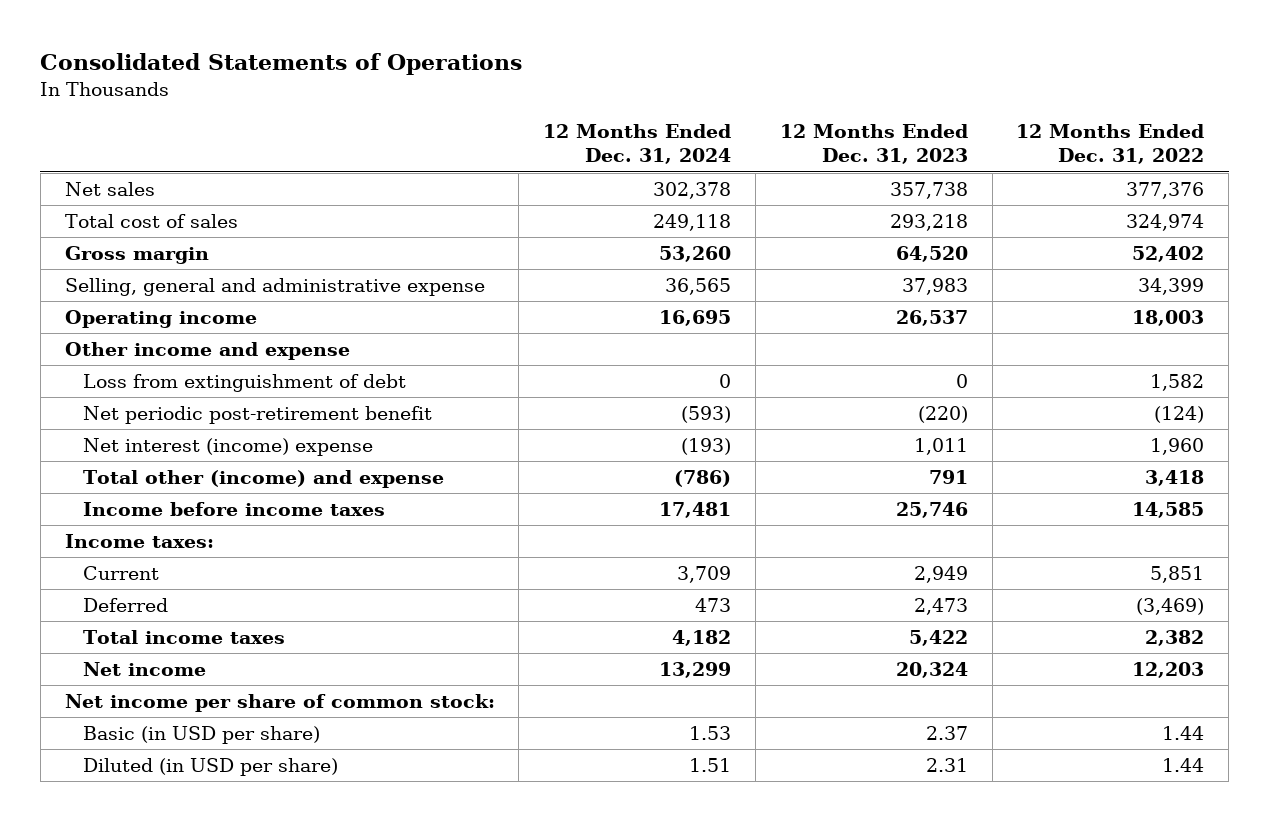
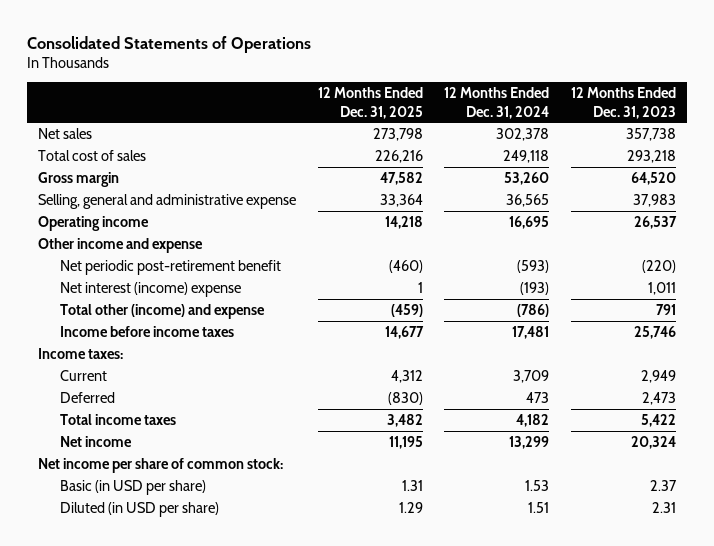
[1016,124,1205,165] 12 Months Ended Dec. 31, 2022 -> none
none -> [317,87,423,119] 12 Months Ended Dec. 31, 2025
[82,374,406,393] Loss from extinguishment of debt -> none

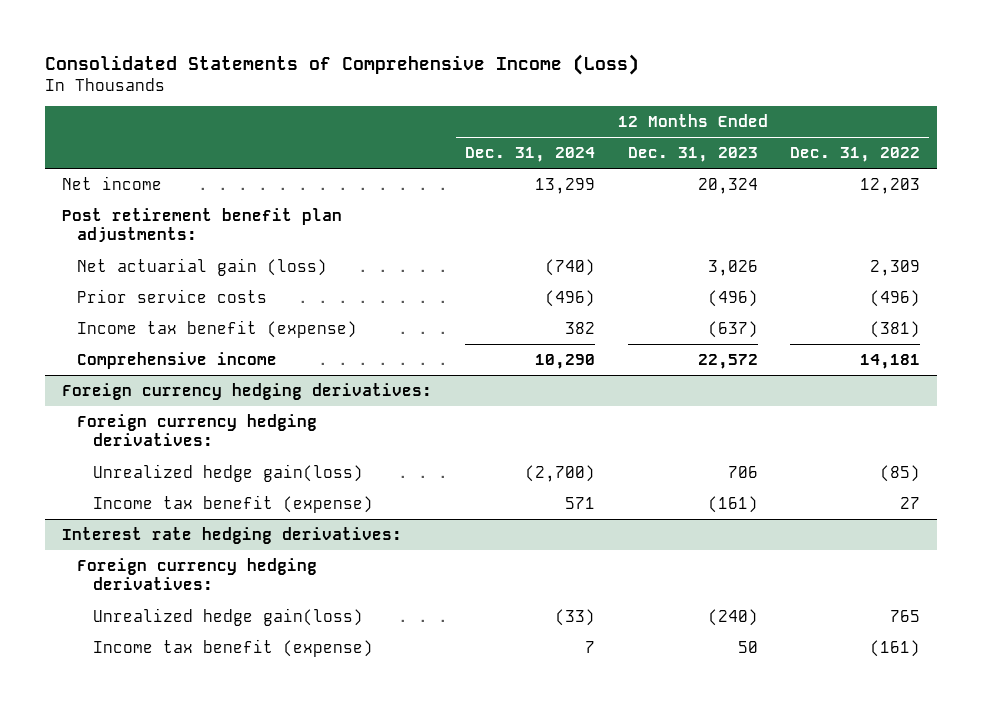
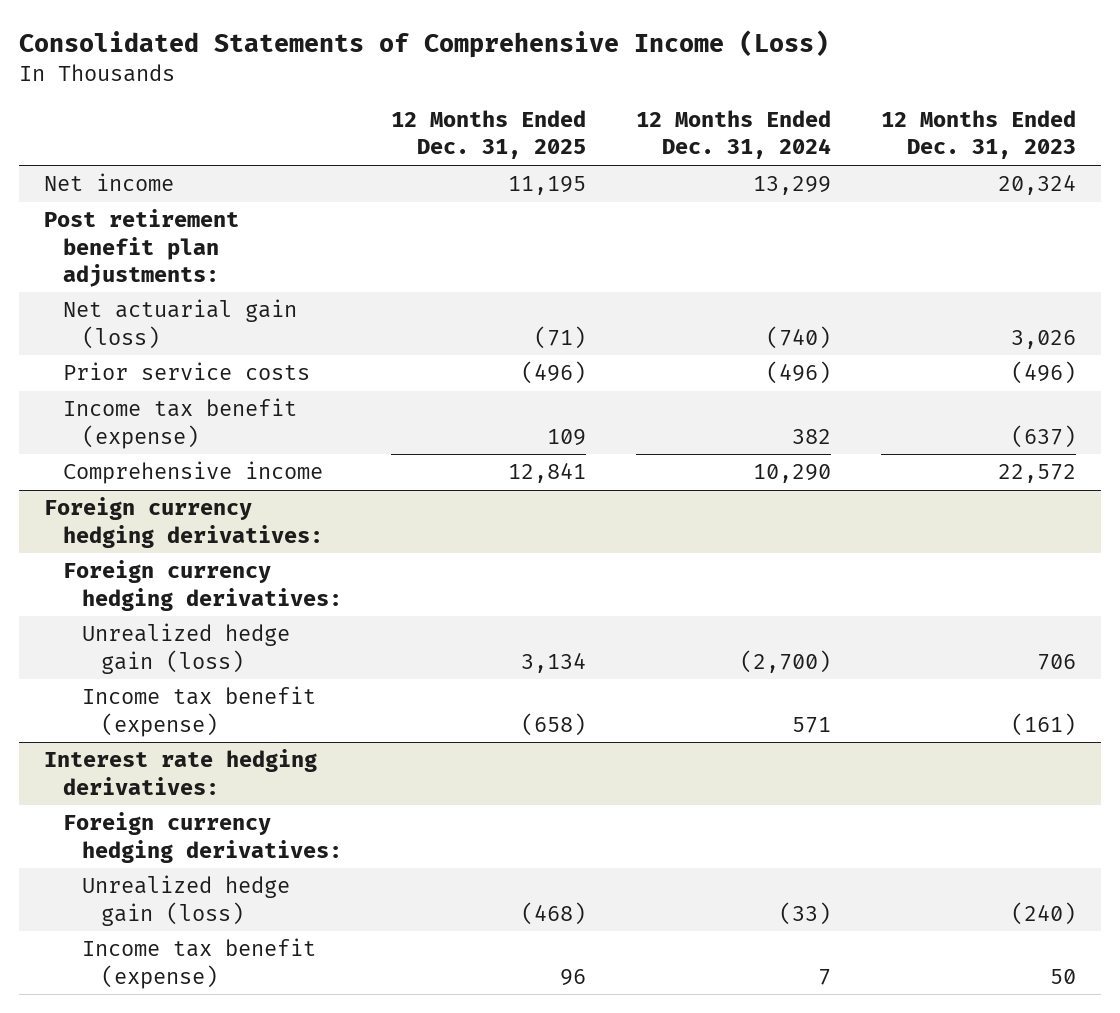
[790,147,921,163] Dec. 31, 2022 -> none
none -> [391,110,587,160] 12 Months Ended Dec. 31, 2025
[92,464,363,483] Unrealized hedge gain(loss) -> [81,623,290,674] Unrealized hedge gain (loss)
[92,608,363,627] Unrealized hedge gain(loss) -> [81,875,290,926] Unrealized hedge gain (loss)

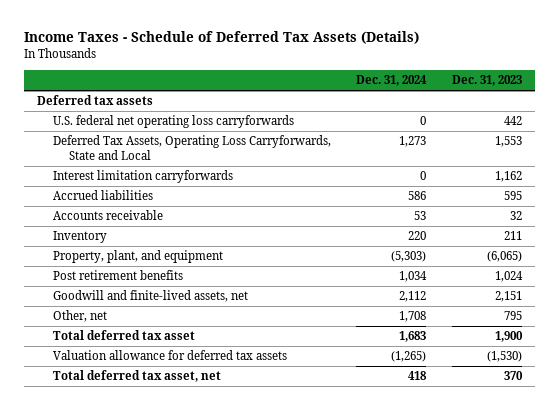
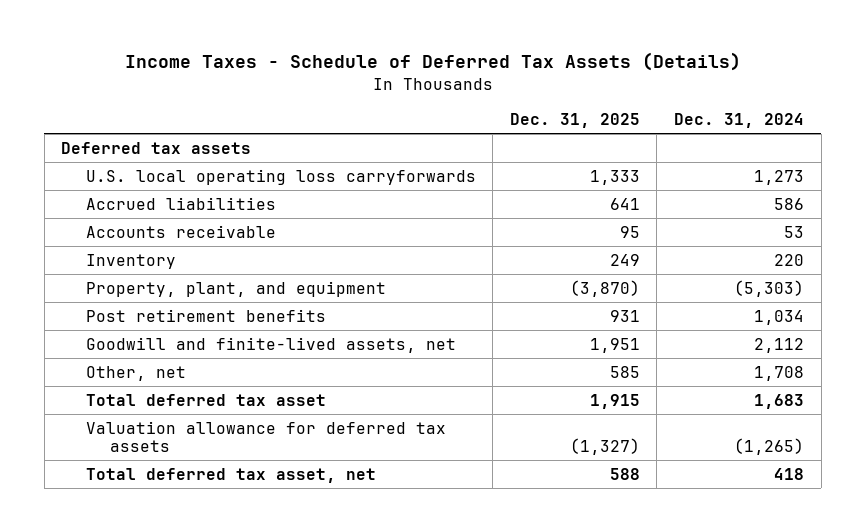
[451,75,522,87] Dec. 31, 2023 -> none
none -> [509,112,640,128] Dec. 31, 2025
[52,115,294,129] U.S. federal net operating loss carryforwards -> none
[52,170,233,184] Interest limitation carryforwards -> none
[52,135,331,160] Deferred Tax Assets, Operating Loss Carryforwards, State and Local -> [85,168,476,185] U.S. local operating loss carryforwards

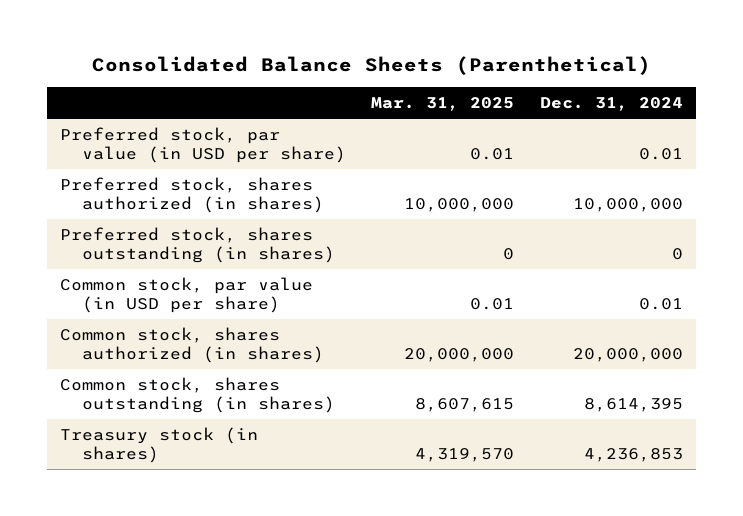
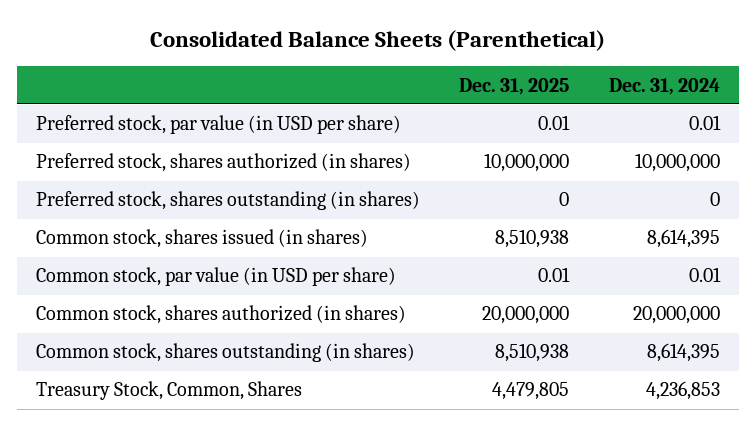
[371,97,515,112] Mar. 31, 2025 -> none
none -> [459,77,570,95] Dec. 31, 2025
none -> [36,229,369,249] Common stock, shares issued (in shares)
[60,427,259,464] Treasury stock (in shares) -> [36,381,303,401] Treasury Stock, Common, Shares

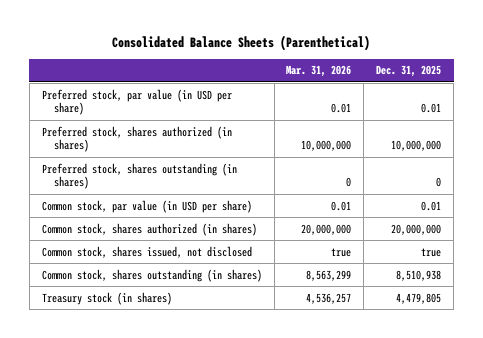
[608,77,720,95] Dec. 31, 2024 -> none
none -> [286,65,352,78] Mar. 31, 2026
[36,229,369,249] Common stock, shares issued (in shares) -> none
none -> [41,245,252,258] Common stock, shares issued, not disclosed
[36,381,303,401] Treasury Stock, Common, Shares -> [41,291,172,305] Treasury stock (in shares)

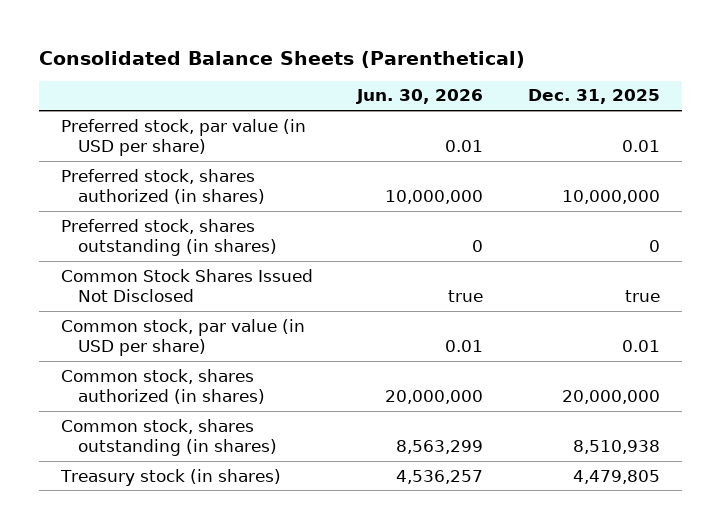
[286,65,352,78] Mar. 31, 2026 -> none
none -> [356,89,484,105] Jun. 30, 2026
none -> [61,268,314,303] Common Stock Shares Issued Not Disclosed
[41,245,252,258] Common stock, shares issued, not disclosed -> none

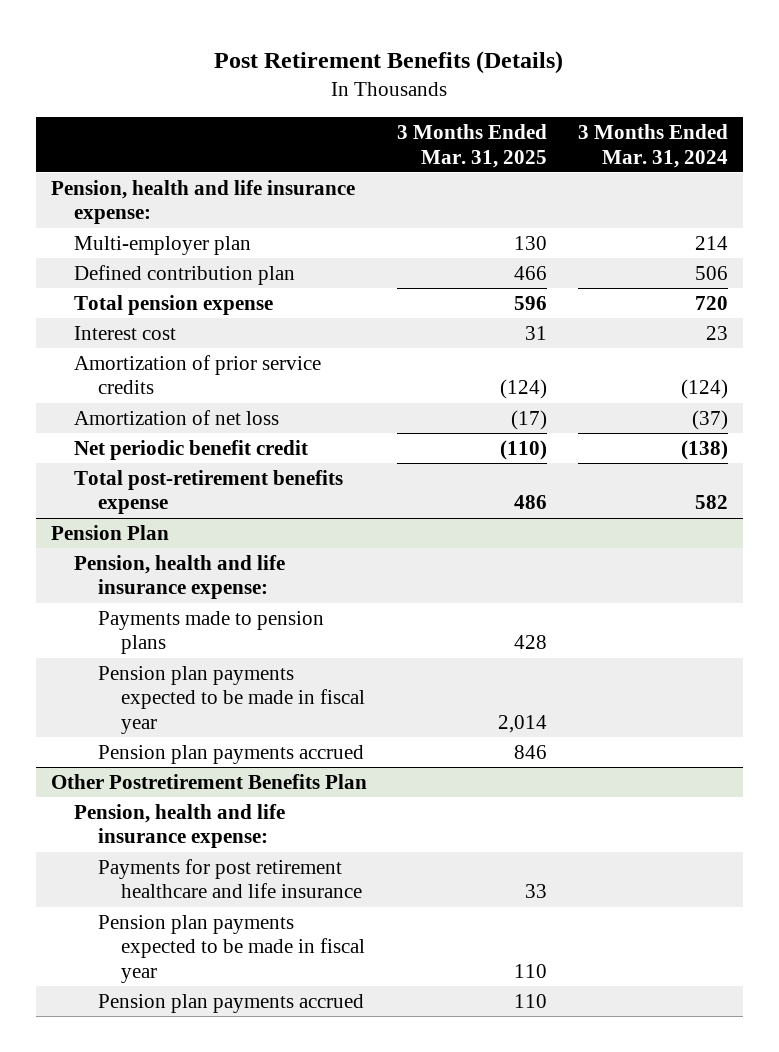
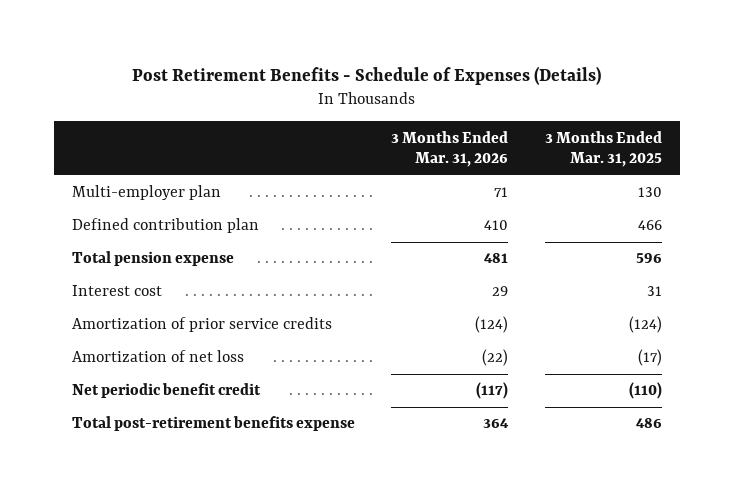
[214,51,564,75] Post Retirement Benefits (Details) -> [131,65,601,85] Post Retirement Benefits - Schedule of Expenses (Details)
[577,124,728,168] 3 Months Ended Mar. 31, 2024 -> none
none -> [391,130,509,168] 3 Months Ended Mar. 31, 2026
[51,179,356,225] Pension, health and life insurance expense: -> none
[51,524,170,540] Pension Plan -> none
[74,554,286,600] Pension, health and life insurance expense: -> none
[97,610,324,655] Payments made to pension plans -> none
[97,665,366,734] Pension plan payments expected to be made in fiscal year -> none
[97,744,364,764] Pension plan payments accrued -> none
[51,773,368,789] Other Postretirement Benefits Plan -> none
[74,803,286,849] Pension, health and life insurance expense: -> none
[97,858,363,899] Payments for post retirement healthcare and life insurance -> none
[97,914,366,983] Pension plan payments expected to be made in fiscal year -> none
[97,993,364,1013] Pension plan payments accrued -> none

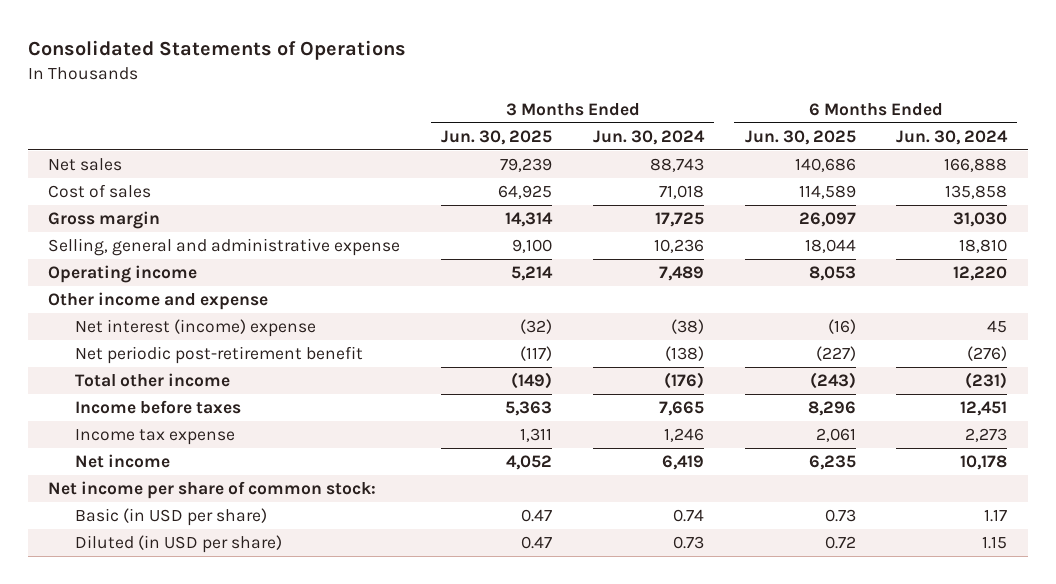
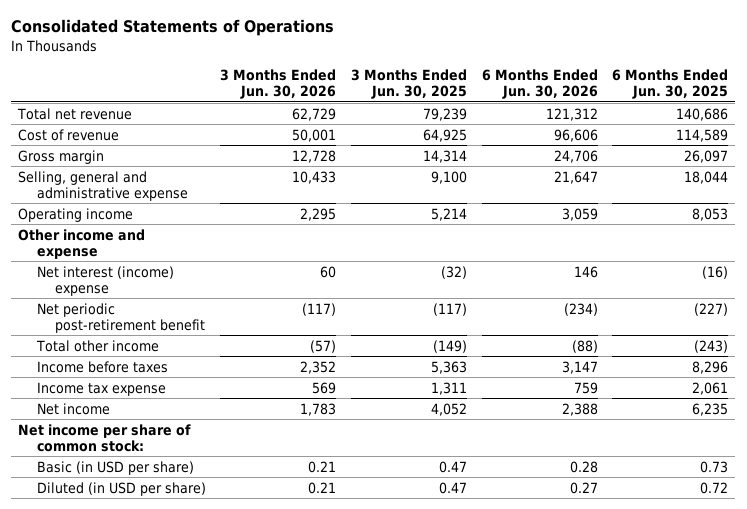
[592,129,705,145] Jun. 30, 2024 -> none
[896,129,1009,145] Jun. 30, 2024 -> none
none -> [220,68,337,100] 3 Months Ended Jun. 30, 2026
none -> [481,68,598,100] 6 Months Ended Jun. 30, 2026
[48,157,123,171] Net sales -> [17,107,133,120] Total net revenue
[48,183,152,198] Cost of sales -> [18,128,120,141] Cost of revenue

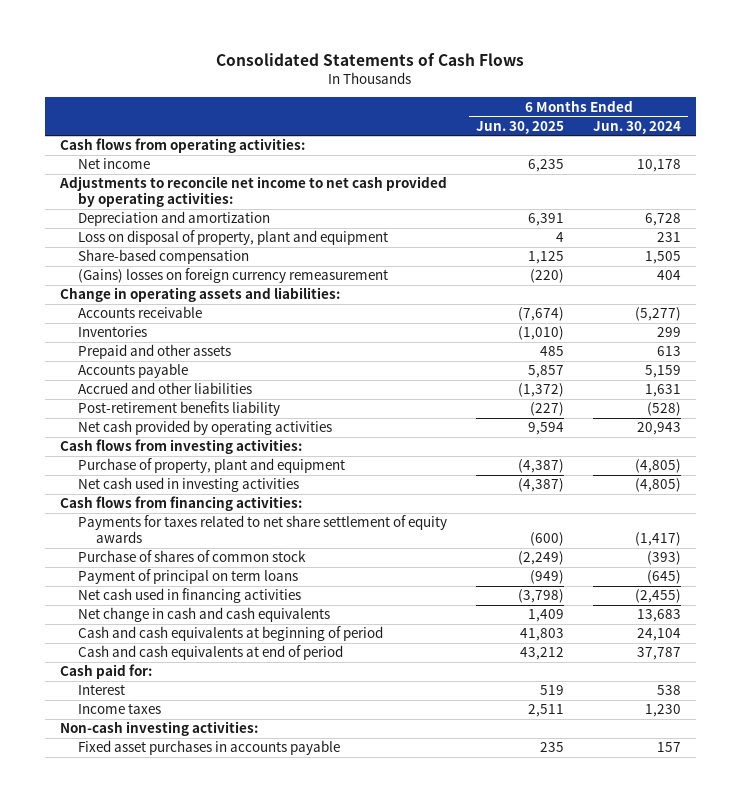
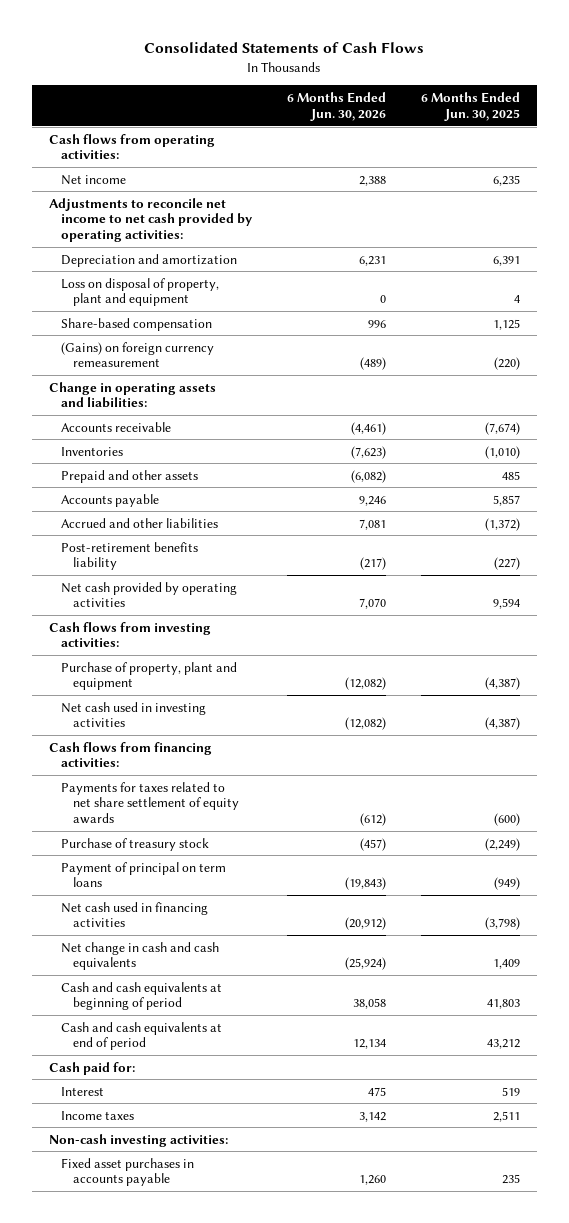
[593,120,682,134] Jun. 30, 2024 -> none
none -> [286,91,386,121] 6 Months Ended Jun. 30, 2026
[77,268,388,284] (Gains) losses on foreign currency remeasurement -> [61,341,215,368] (Gains) on foreign currency remeasurement
[77,550,306,563] Purchase of shares of common stock -> [61,837,210,851] Purchase of treasury stock

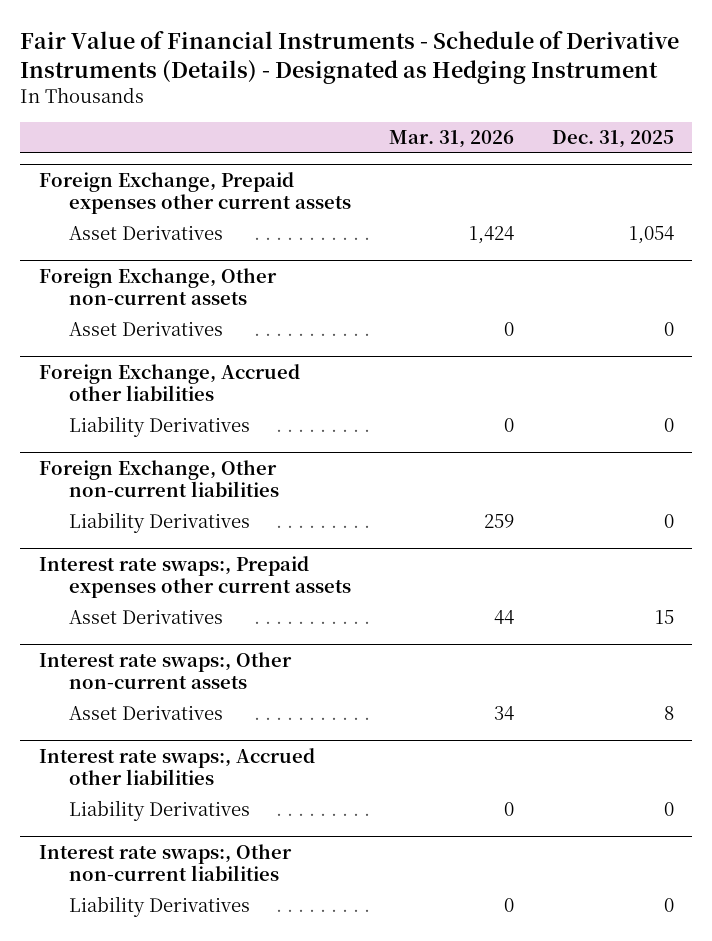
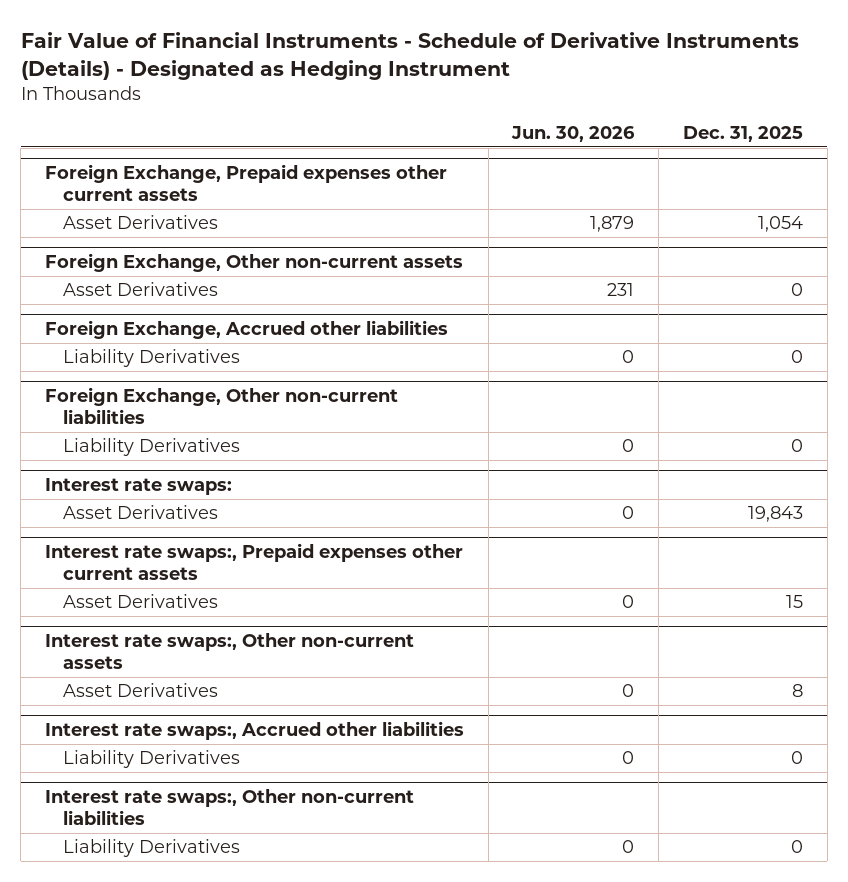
[388,129,514,148] Mar. 31, 2026 -> none
none -> [511,125,636,142] Jun. 30, 2026
none -> [44,478,232,496] Interest rate swaps:
none -> [63,505,219,520] Asset Derivatives

